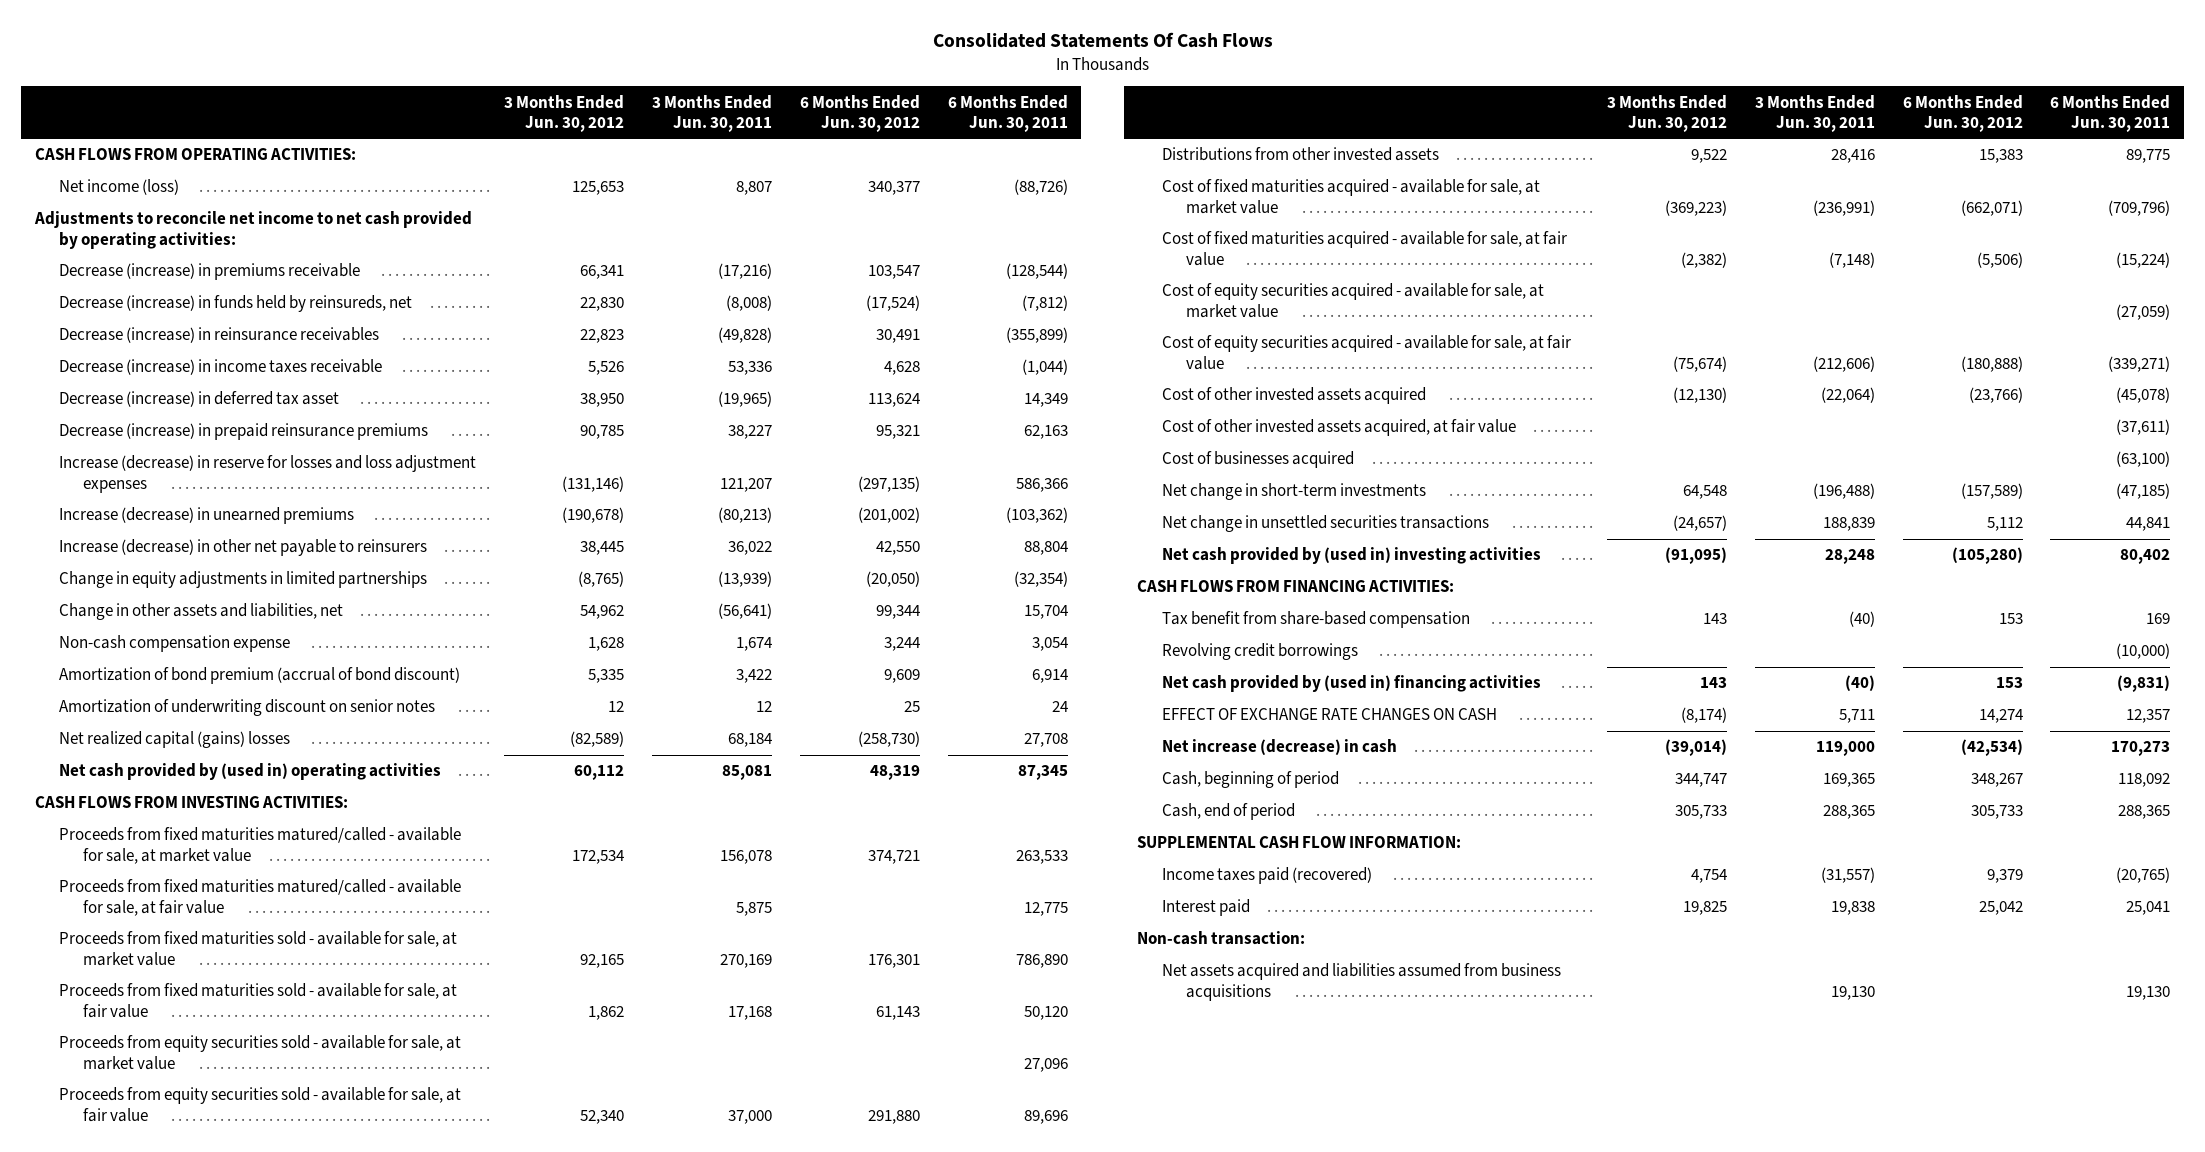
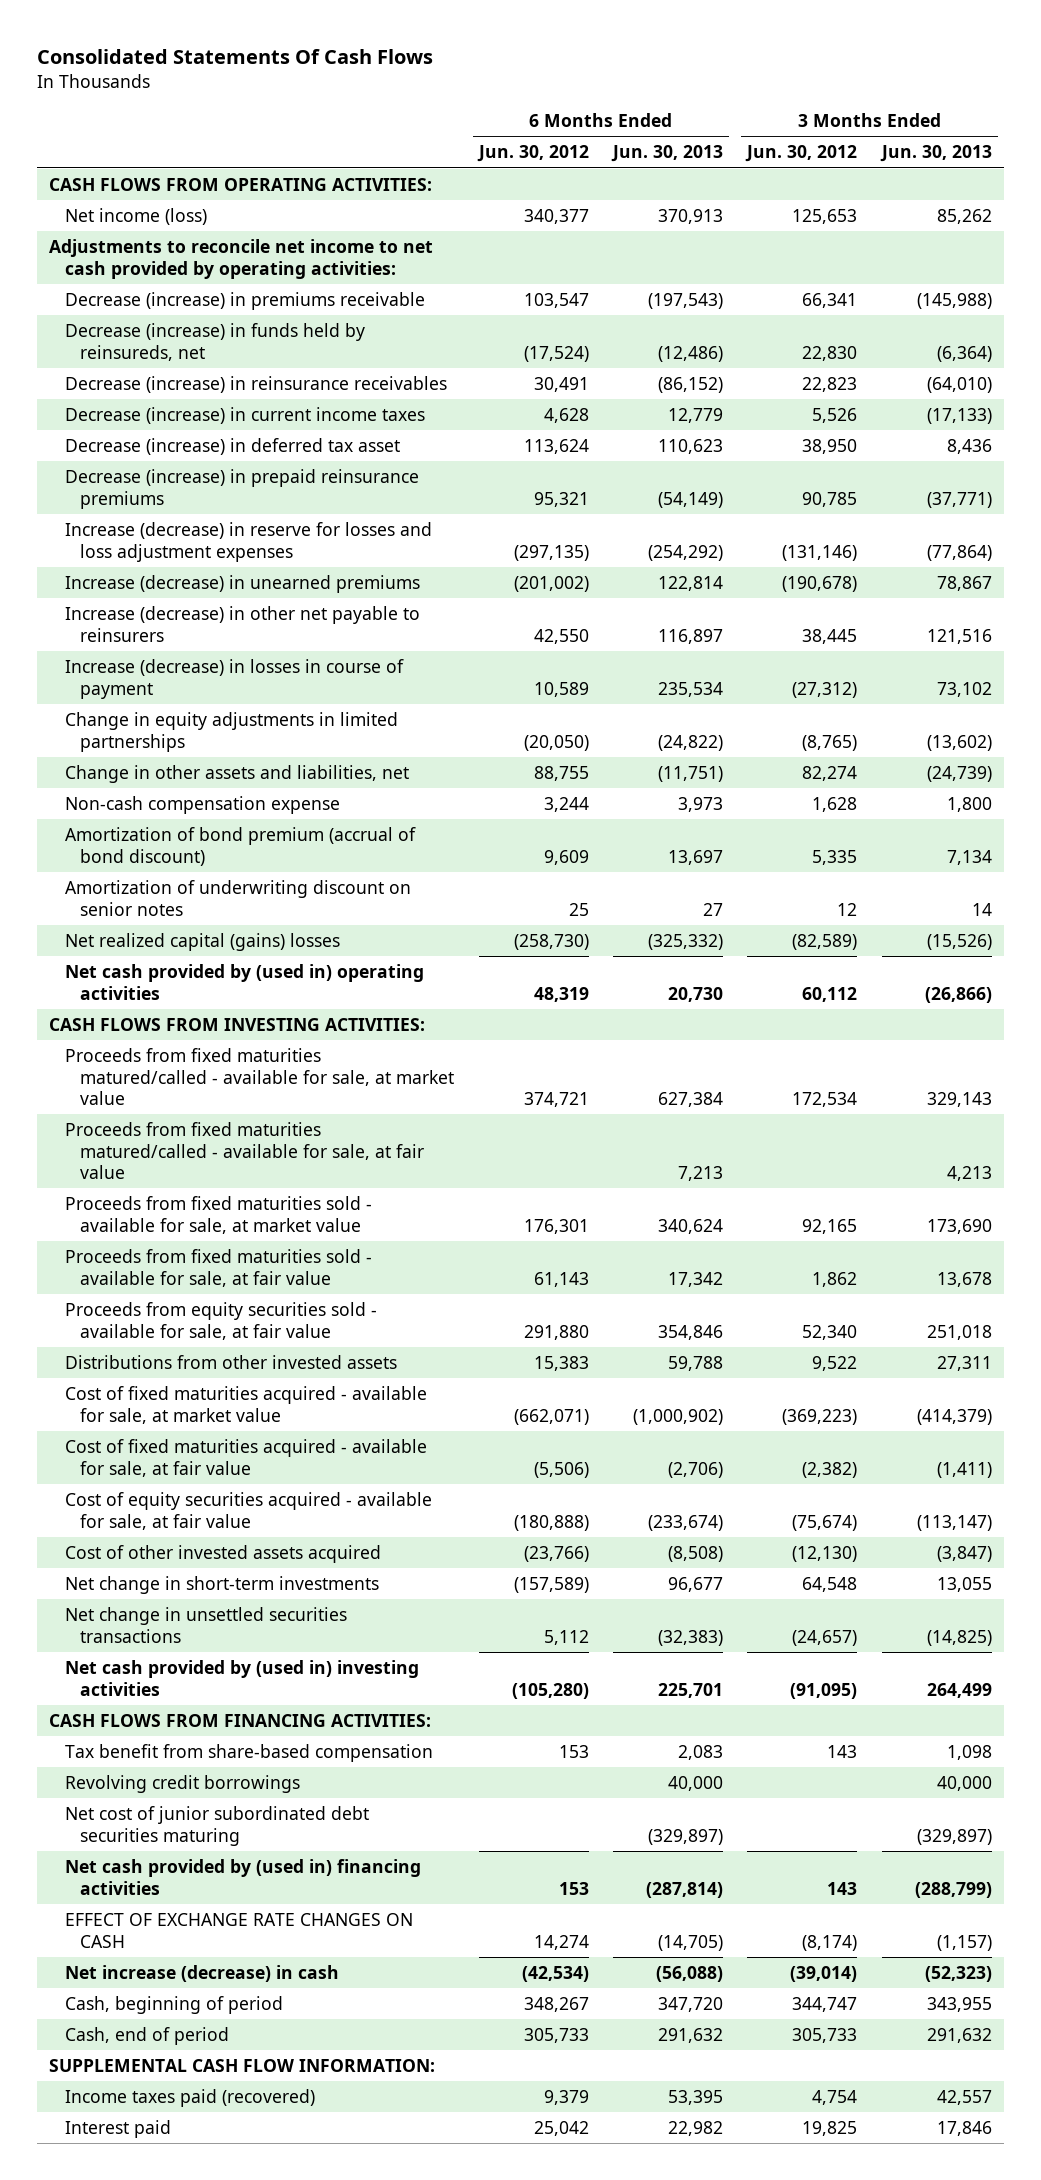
[651,94,772,133] 3 Months Ended Jun. 30, 2011 -> none
[947,94,1068,133] 6 Months Ended Jun. 30, 2011 -> none
none -> [611,145,724,163] Jun. 30, 2013
none -> [879,145,992,163] Jun. 30, 2013
[58,359,382,376] Decrease (increase) in income taxes receivable -> [64,406,425,424] Decrease (increase) in current income taxes
none -> [64,658,404,699] Increase (decrease) in losses in course of payment
[579,605,624,620] 54,962 -> [802,765,858,781] 82,274
[875,605,920,620] 99,344 -> [533,765,589,781] 88,755
[58,1035,461,1070] Proceeds from equity securities sold - available for sale, at market value -> none
[1161,283,1544,318] Cost of equity securities acquired - available for sale, at market value -> none
[1161,419,1516,437] Cost of other invested assets acquired, at fair value -> none
[1161,451,1354,469] Cost of businesses acquired -> none
none -> [64,1805,369,1846] Net cost of junior subordinated debt securities maturing
[1137,931,1306,946] Non-cash transaction: -> none
[1161,963,1561,1001] Net assets acquired and liabilities assumed from business acquisitions -> none

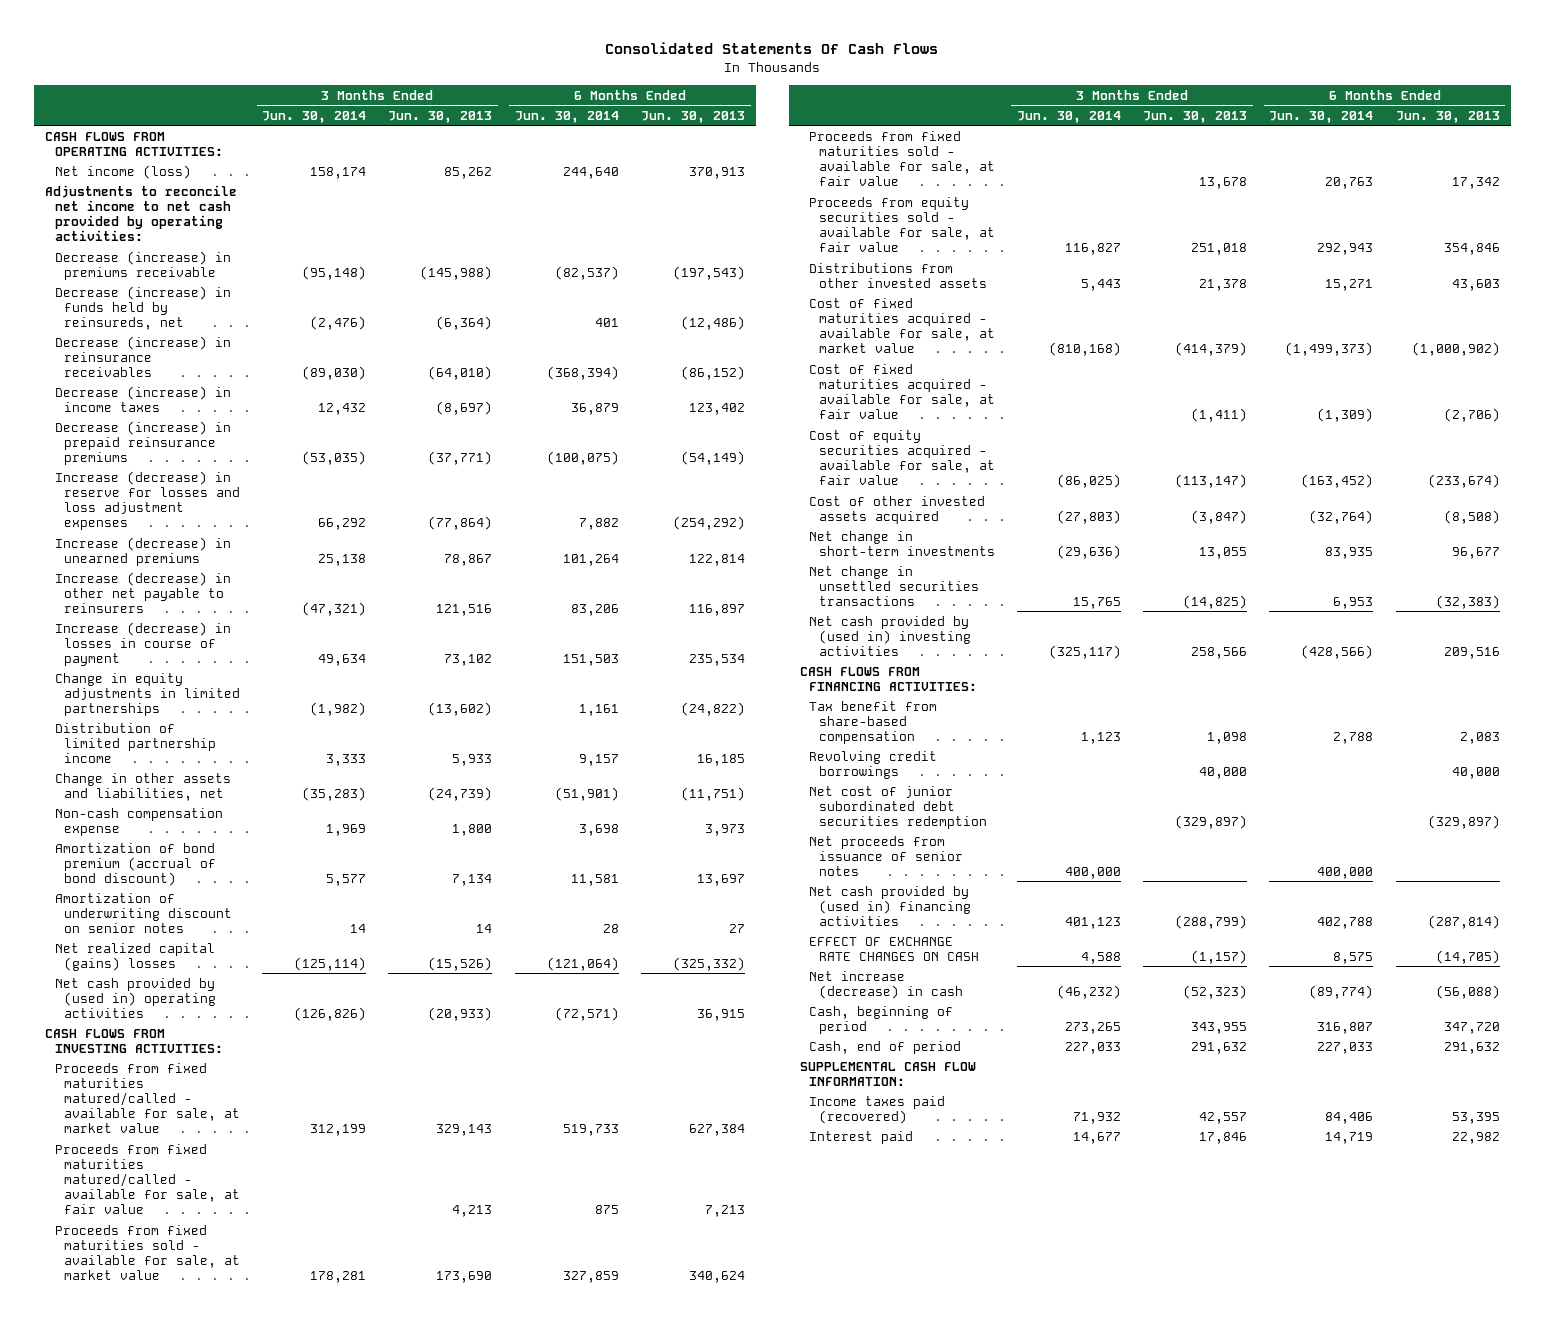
[476,145,589,163] Jun. 30, 2012 -> none
[745,145,858,163] Jun. 30, 2012 -> none
none -> [262,110,367,123] Jun. 30, 2014
none -> [514,110,619,123] Jun. 30, 2014
[64,437,400,455] Decrease (increase) in deferred tax asset -> none
[64,406,425,424] Decrease (increase) in current income taxes -> [54,385,231,412] Decrease (increase) in income taxes
[668,407,724,423] 12,779 -> [688,402,745,415] 123,402
[926,407,992,424] (17,133) -> [436,400,493,415] (8,697)
none -> [54,722,216,763] Distribution of limited partnership income
[668,986,724,1002] 20,730 -> [696,1008,745,1021] 36,915
[924,986,992,1003] (26,866) -> [428,1006,493,1021] (20,933)
[668,1355,724,1371] 59,788 -> [1451,278,1500,291] 43,603
[936,1355,992,1371] 27,311 -> [1199,278,1248,291] 21,378
[658,1682,724,1698] 225,701 -> [1443,646,1500,659] 209,516
[926,1682,992,1698] 264,499 -> [1191,646,1248,659] 258,566
[64,1805,369,1846] Net cost of junior subordinated debt securities maturing -> [809,785,987,829] Net cost of junior subordinated debt securities redemption
none -> [809,835,963,876] Net proceeds from issuance of senior notes

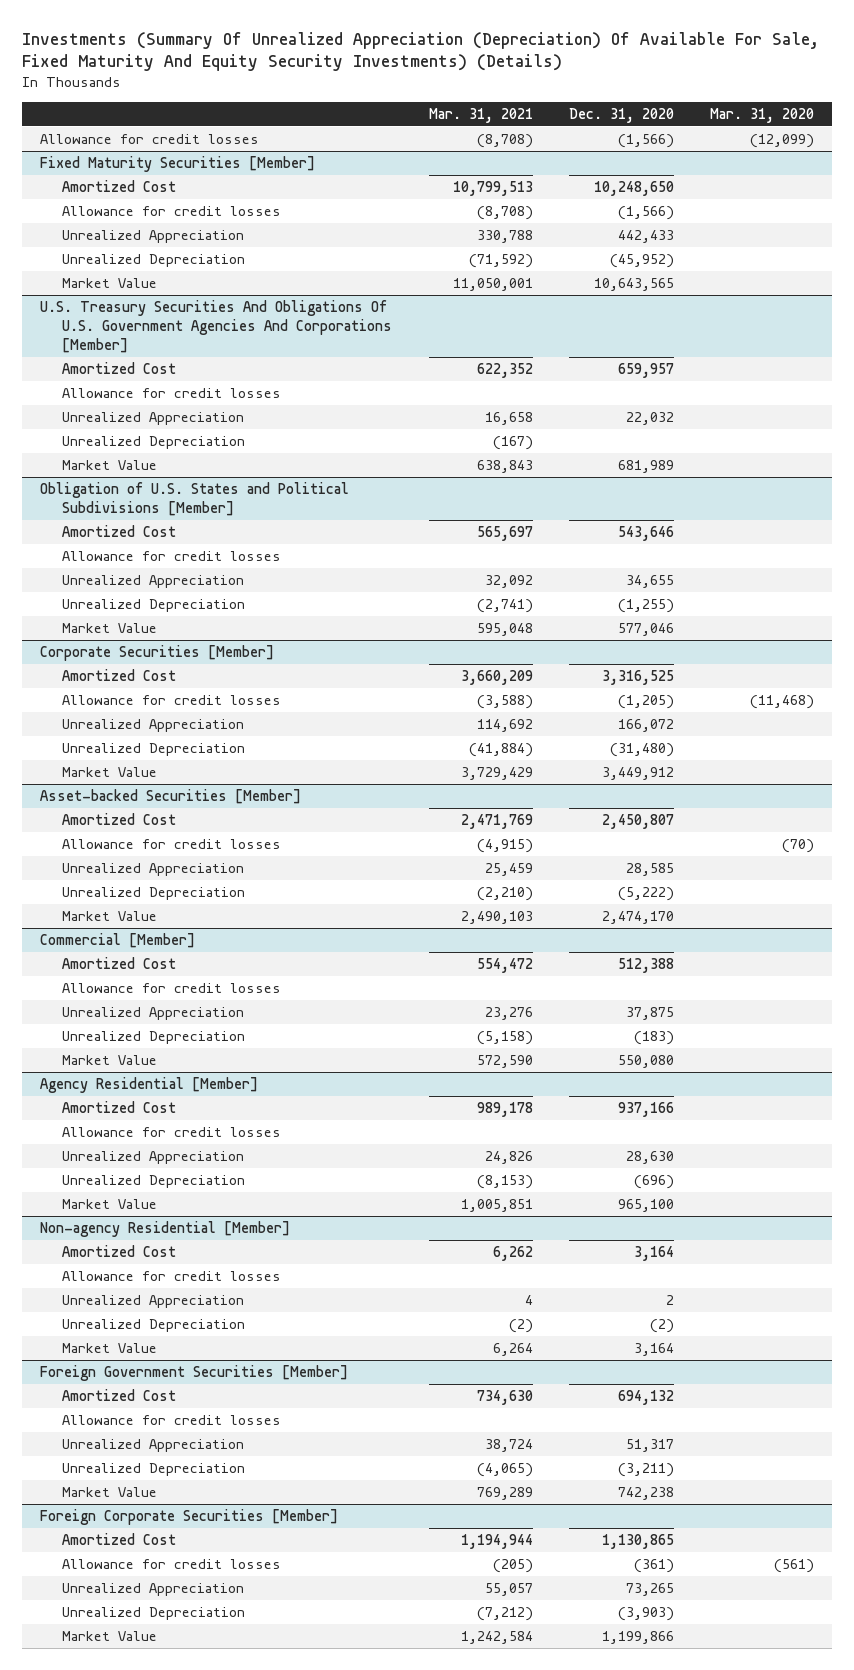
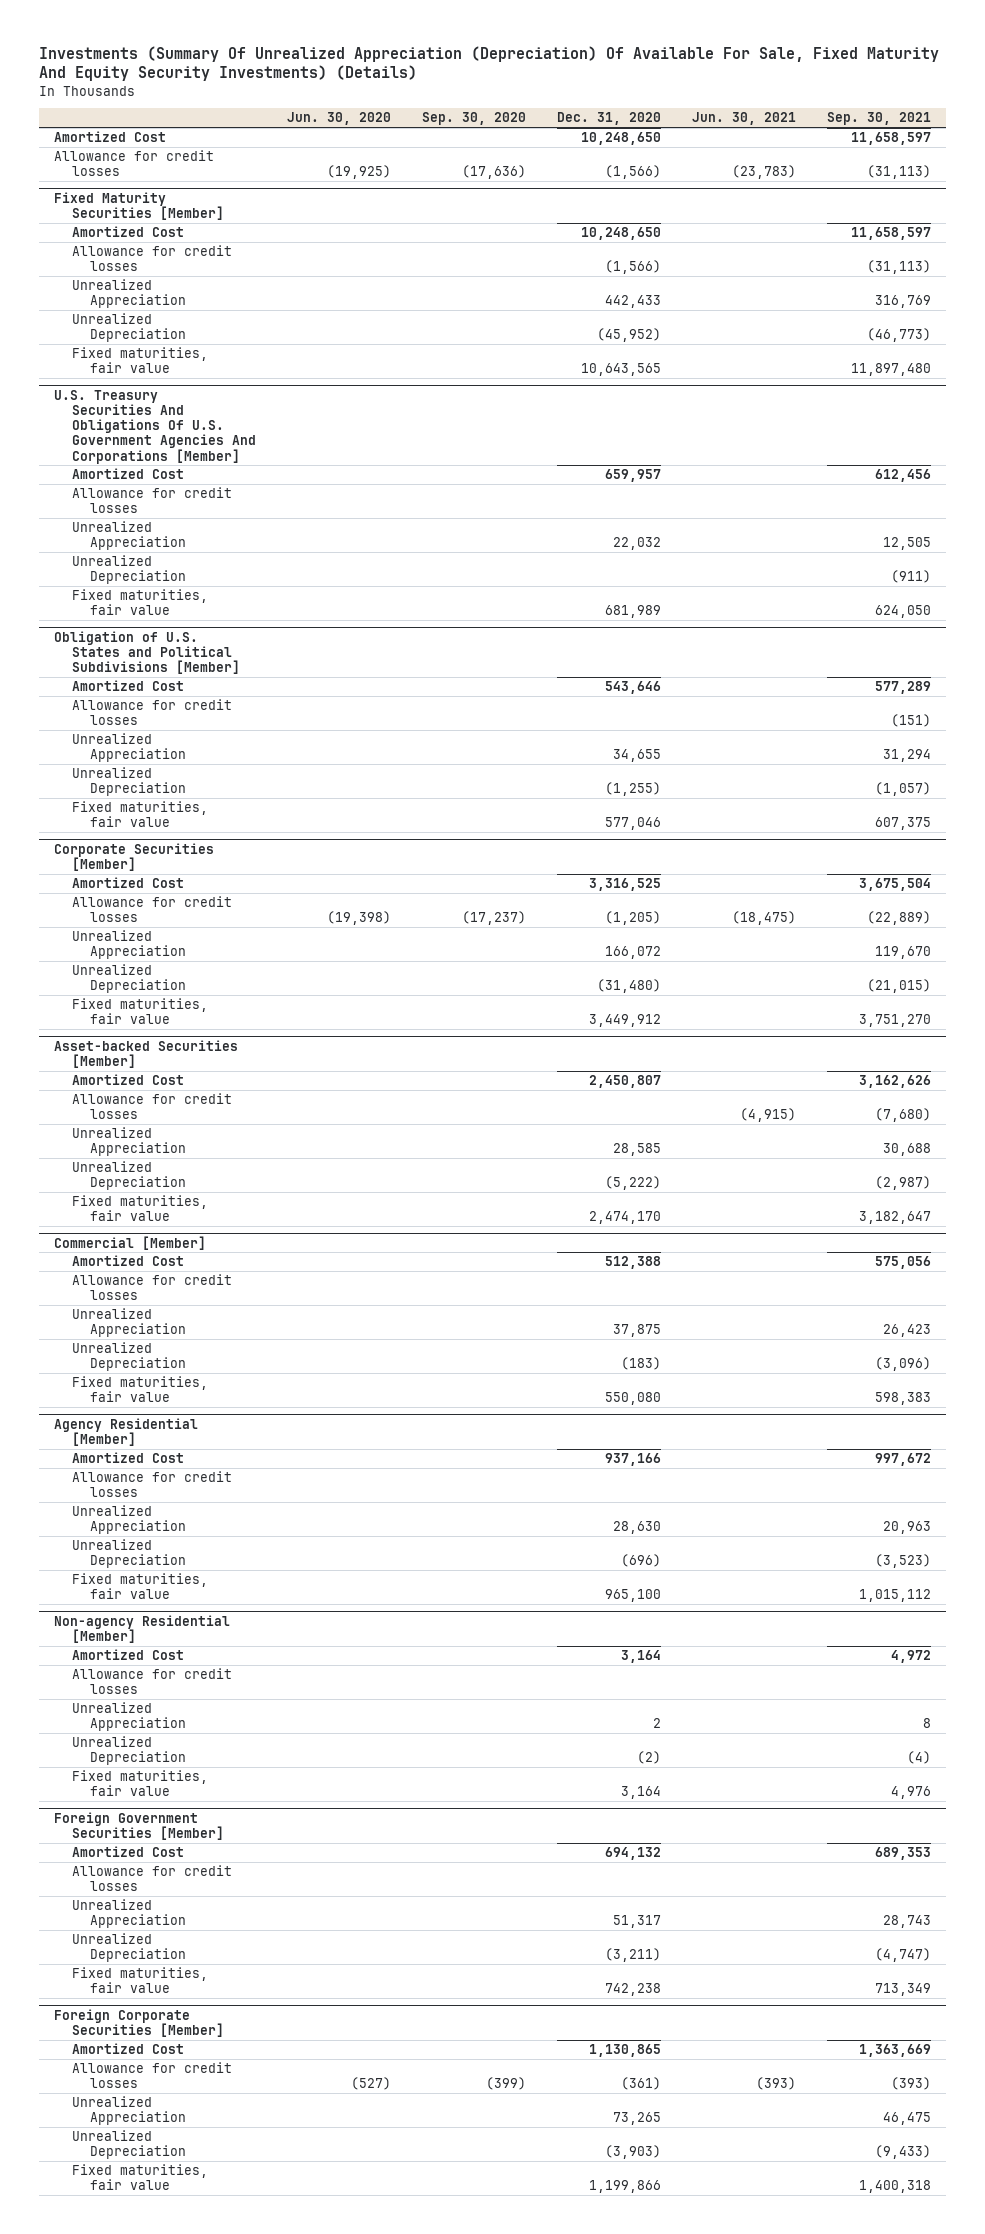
[428,108,533,124] Mar. 31, 2021 -> none
[709,108,814,124] Mar. 31, 2020 -> none
none -> [286,112,391,126] Jun. 30, 2020
none -> [421,112,526,126] Sep. 30, 2020
none -> [691,112,796,126] Jun. 30, 2021
none -> [826,112,931,126] Sep. 30, 2021
none -> [54,131,167,143] Amortized Cost
[62,277,158,288] Market Value -> [71,347,208,374] Fixed maturities, fair value
[62,459,158,470] Market Value -> [71,589,208,616] Fixed maturities, fair value
[62,622,158,633] Market Value -> [71,801,208,828] Fixed maturities, fair value
[62,766,158,777] Market Value -> [71,998,208,1025] Fixed maturities, fair value
[62,910,158,921] Market Value -> [71,1195,208,1222] Fixed maturities, fair value
[62,1054,158,1065] Market Value -> [71,1376,208,1403] Fixed maturities, fair value
[62,1198,158,1209] Market Value -> [71,1573,208,1600] Fixed maturities, fair value
[62,1342,158,1353] Market Value -> [71,1770,208,1797] Fixed maturities, fair value
[62,1486,158,1497] Market Value -> [71,1967,208,1994] Fixed maturities, fair value
[62,1630,158,1641] Market Value -> [71,2164,208,2191] Fixed maturities, fair value

